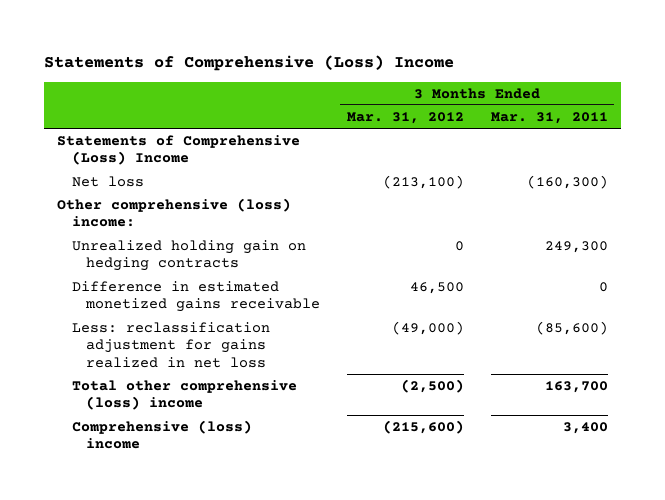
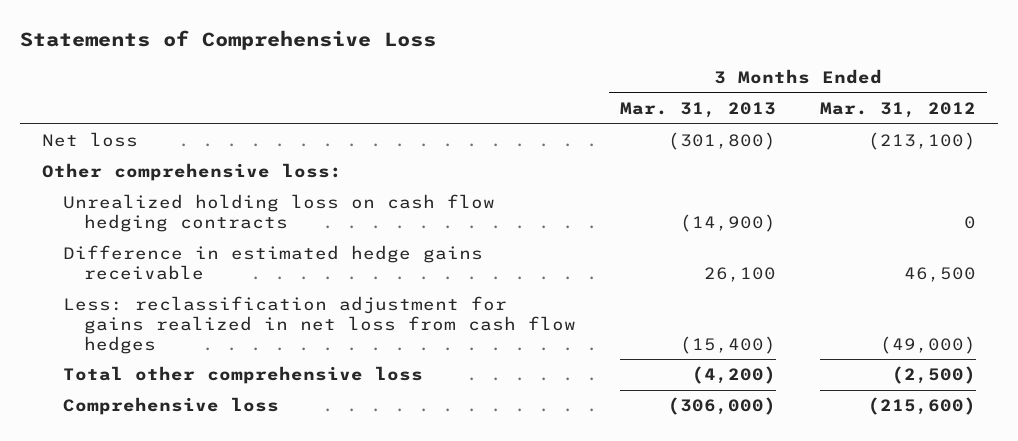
[43,54,454,71] Statements of Comprehensive (Loss) Income -> [20,29,437,50] Statements of Comprehensive Loss
[490,111,608,124] Mar. 31, 2011 -> none
none -> [620,101,777,118] Mar. 31, 2013
[56,134,300,166] Statements of Comprehensive (Loss) Income -> none
[56,197,291,228] Other comprehensive (loss) income: -> [42,163,343,182] Other comprehensive loss:
[71,239,306,272] Unrealized holding gain on hedging contracts -> [63,194,496,232] Unrealized holding loss on cash flow hedging contracts
[71,280,321,313] Difference in estimated monetized gains receivable -> [63,245,484,280] Difference in estimated hedge gains receivable
[71,321,270,368] Less: reclassification adjustment for gains realized in net loss -> [63,296,577,354] Less: reclassification adjustment for gains realized in net loss from cash flow hedges
[71,379,297,411] Total other comprehensive (loss) income -> [63,366,424,385] Total other comprehensive loss
[71,419,252,450] Comprehensive (loss) income -> [63,397,280,416] Comprehensive loss

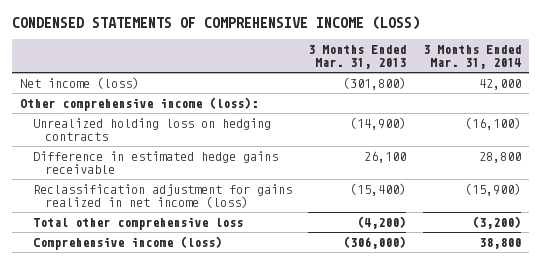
[20,29,437,50] Statements of Comprehensive Loss -> [11,16,420,31] CONDENSED STATEMENTS OF COMPREHENSIVE INCOME (LOSS)
[820,101,977,118] Mar. 31, 2012 -> none
none -> [422,44,521,70] 3 Months Ended Mar. 31, 2014
[42,132,139,148] Net loss -> [20,76,140,89] Net income (loss)
[42,163,343,182] Other comprehensive loss: -> [20,96,259,111] Other comprehensive income (loss):
[63,194,496,232] Unrealized holding loss on cash flow hedging contracts -> [32,117,271,142] Unrealized holding loss on hedging contracts
[63,296,577,354] Less: reclassification adjustment for gains realized in net loss from cash flow hedges -> [32,183,292,209] Reclassification adjustment for gains realized in net income (loss)
[63,397,280,416] Comprehensive loss -> [32,235,222,250] Comprehensive income (loss)

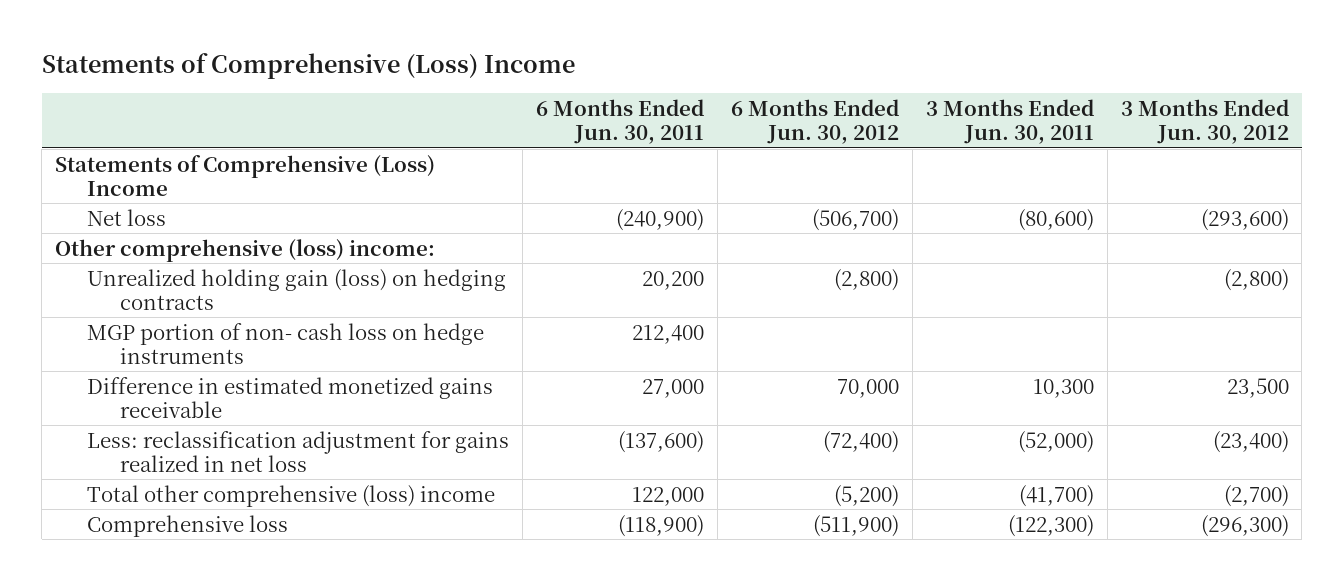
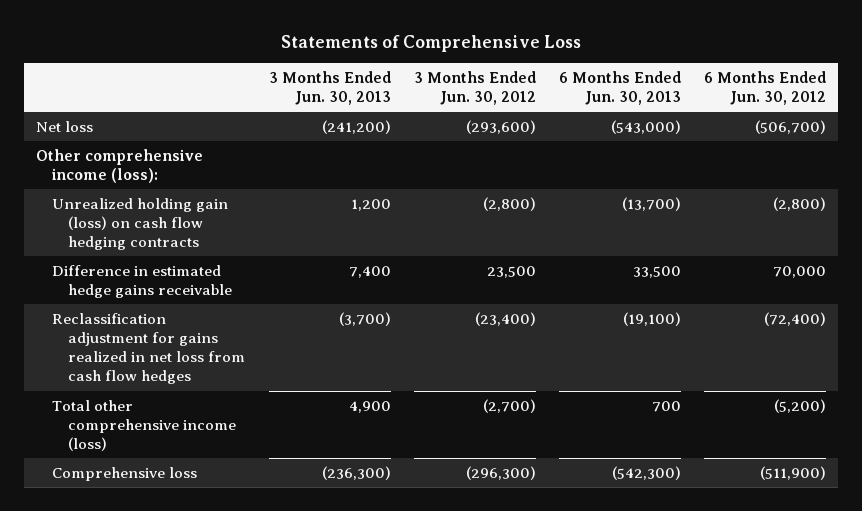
[41,53,575,80] Statements of Comprehensive (Loss) Income -> [280,34,581,52] Statements of Comprehensive Loss
[536,99,705,145] 6 Months Ended Jun. 30, 2011 -> none
[925,99,1094,145] 3 Months Ended Jun. 30, 2011 -> none
none -> [268,71,391,106] 3 Months Ended Jun. 30, 2013
none -> [559,71,682,106] 6 Months Ended Jun. 30, 2013
[55,154,436,196] Statements of Comprehensive (Loss) Income -> none
[87,322,485,364] MGP portion of non- cash loss on hedge instruments -> none
[55,238,436,262] Other comprehensive (loss) income: -> [35,148,203,183] Other comprehensive income (loss):
[87,268,507,310] Unrealized holding gain (loss) on hedging contracts -> [51,197,228,251] Unrealized holding gain (loss) on cash flow hedging contracts
[87,376,494,418] Difference in estimated monetized gains receivable -> [51,264,233,298] Difference in estimated hedge gains receivable
[87,430,510,472] Less: reclassification adjustment for gains realized in net loss -> [51,312,246,385] Reclassification adjustment for gains realized in net loss from cash flow hedges
[87,484,496,507] Total other comprehensive (loss) income -> [51,399,237,452] Total other comprehensive income (loss)

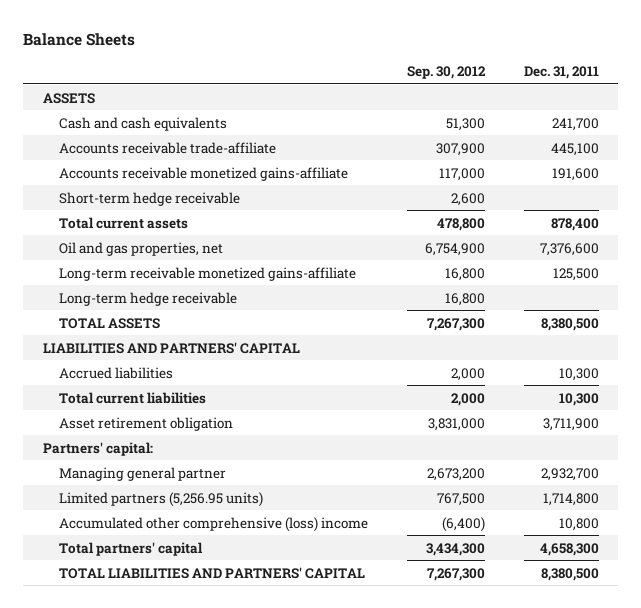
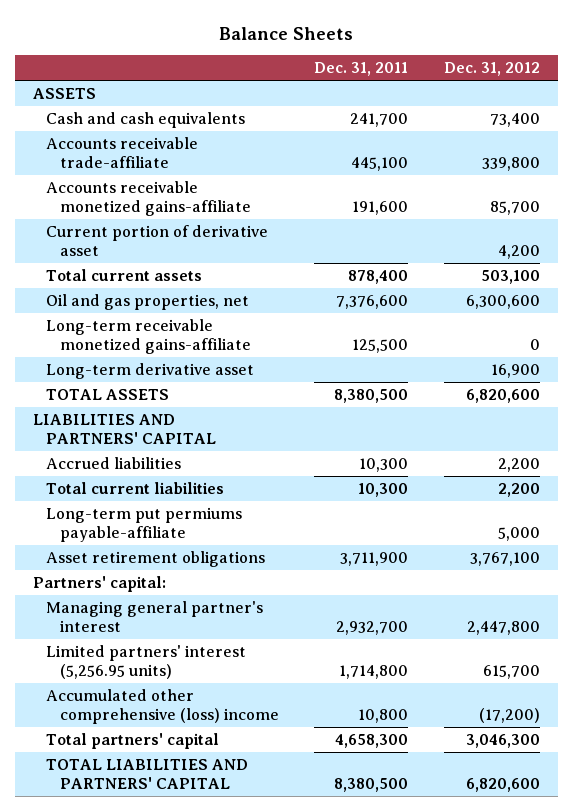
[406,65,486,79] Sep. 30, 2012 -> none
none -> [444,62,541,77] Dec. 31, 2012
[59,191,241,206] Short-term hedge receivable -> [46,224,269,257] Current portion of derivative asset
[59,291,238,306] Long-term hedge receivable -> [46,362,255,379] Long-term derivative asset
none -> [46,506,243,543] Long-term put permiums payable-affiliate
[59,416,234,431] Asset retirement obligation -> [46,550,266,567] Asset retirement obligations
[59,466,227,481] Managing general partner -> [46,600,264,633] Managing general partner's interest
[59,491,264,507] Limited partners (5,256.95 units) -> [46,644,247,680] Limited partners' interest (5,256.95 units)

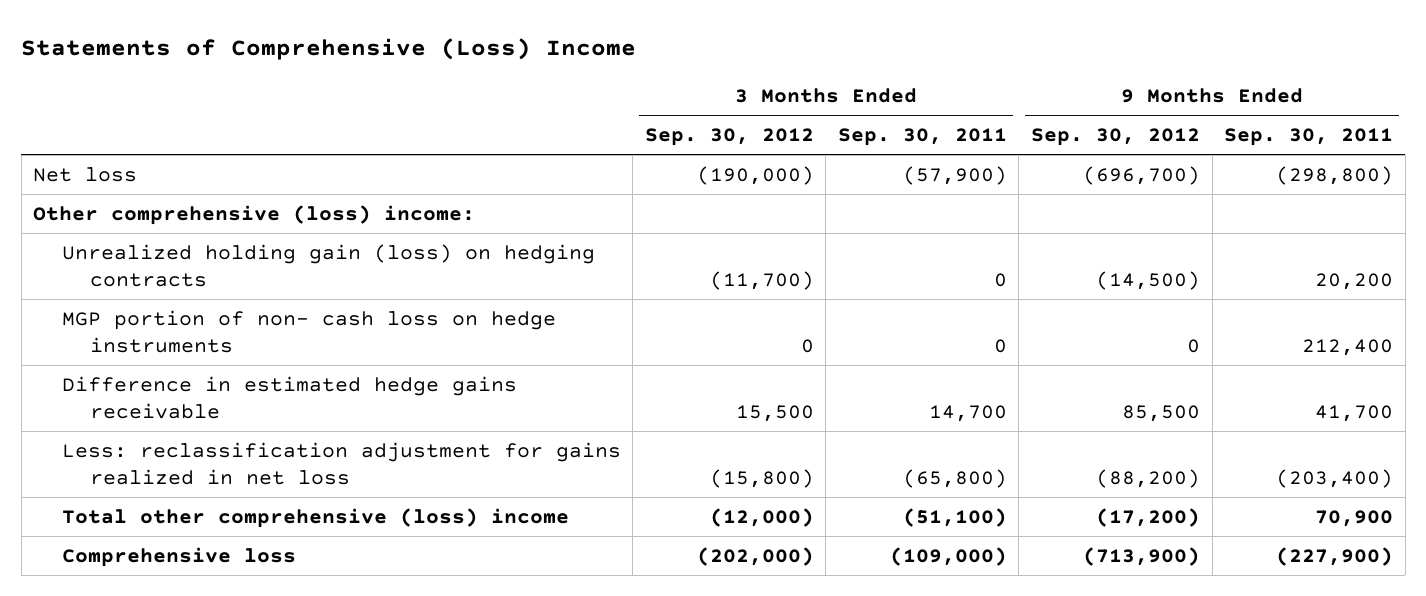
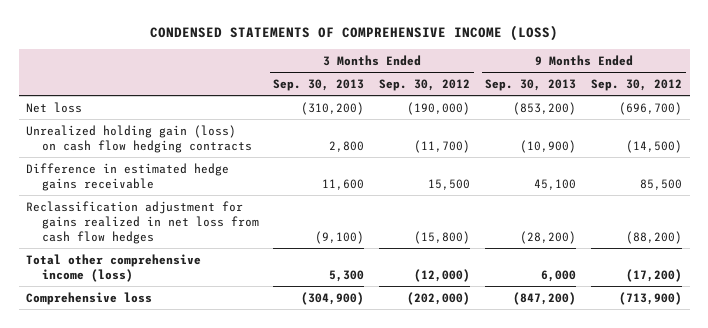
[21,37,637,60] Statements of Comprehensive (Loss) Income -> [150,25,559,42] CONDENSED STATEMENTS OF COMPREHENSIVE INCOME (LOSS)
[837,128,1007,147] Sep. 30, 2011 -> none
[1224,128,1394,147] Sep. 30, 2011 -> none
none -> [273,78,365,91] Sep. 30, 2013
none -> [485,78,577,91] Sep. 30, 2013
[33,204,476,225] Other comprehensive (loss) income: -> none
[61,309,556,353] MGP portion of non- cash loss on hedge instruments -> none
[61,243,595,287] Unrealized holding gain (loss) on hedging contracts -> [26,124,252,153] Unrealized holding gain (loss) on cash flow hedging contracts
[61,441,621,485] Less: reclassification adjustment for gains realized in net loss -> [26,200,259,244] Reclassification adjustment for gains realized in net loss from cash flow hedges
[61,507,569,528] Total other comprehensive (loss) income -> [26,253,202,282] Total other comprehensive income (loss)

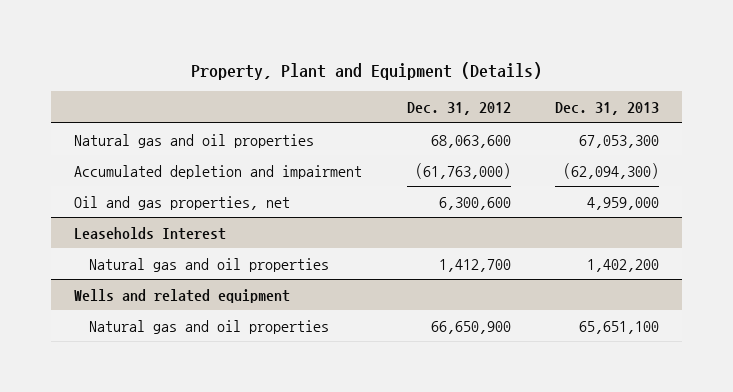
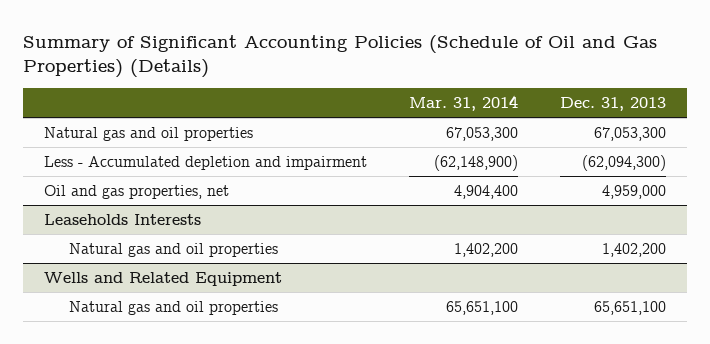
[190,61,542,80] Property, Plant and Equipment (Details) -> [23,34,658,79] Summary of Significant Accounting Policies (Schedule of Oil and Gas Properties) (Details)
[406,101,511,115] Dec. 31, 2012 -> none
none -> [409,95,519,112] Mar. 31, 2014
[73,164,362,179] Accumulated depletion and impairment -> [44,156,368,171] Less - Accumulated depletion and impairment
[73,226,226,240] Leaseholds Interest -> [44,214,202,226] Leaseholds Interests
[73,288,290,303] Wells and related equipment -> [44,272,283,287] Wells and Related Equipment

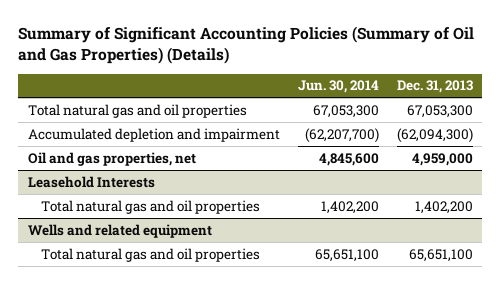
[23,34,658,79] Summary of Significant Accounting Policies (Schedule of Oil and Gas Properties) (Details) -> [18,26,475,65] Summary of Significant Accounting Policies (Summary of Oil and Gas Properties) (Details)
[409,95,519,112] Mar. 31, 2014 -> none
none -> [297,80,379,94] Jun. 30, 2014
[44,127,254,142] Natural gas and oil properties -> [27,103,247,118] Total natural gas and oil properties
[44,156,368,171] Less - Accumulated depletion and impairment -> [27,127,280,142] Accumulated depletion and impairment
[44,214,202,226] Leaseholds Interests -> [27,175,155,188] Leasehold Interests
[68,243,278,258] Natural gas and oil properties -> [41,199,261,214] Total natural gas and oil properties
[44,272,283,287] Wells and Related Equipment -> [27,223,212,238] Wells and related equipment
[68,301,278,316] Natural gas and oil properties -> [41,247,261,262] Total natural gas and oil properties

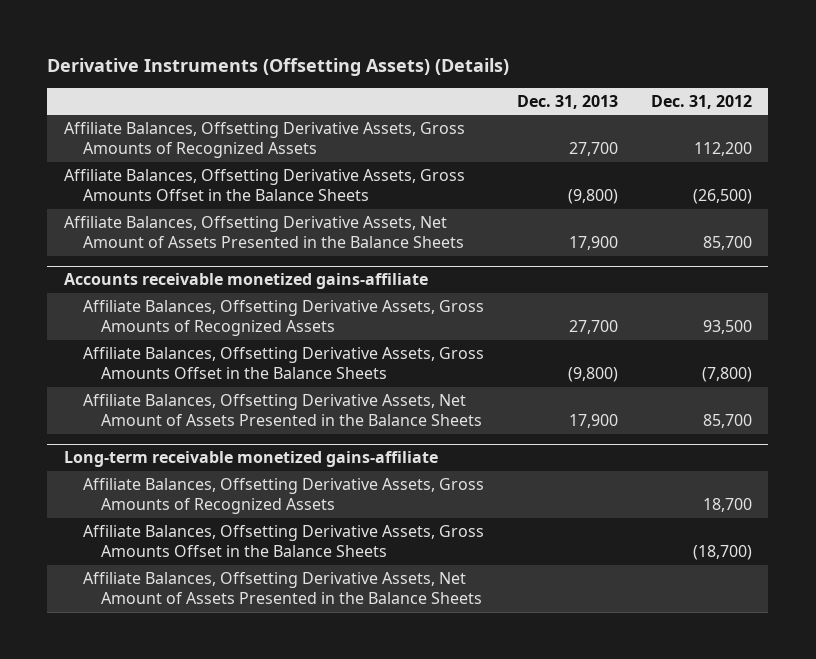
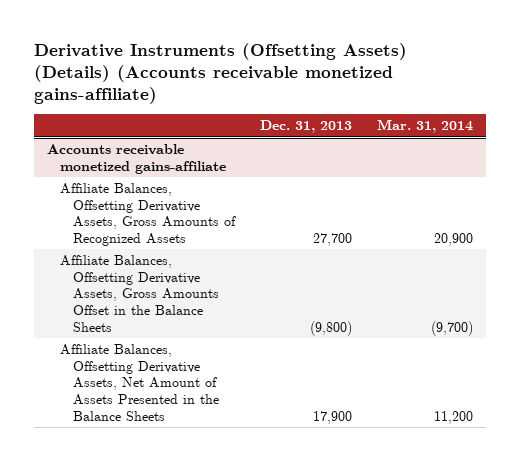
[47,57,510,76] Derivative Instruments (Offsetting Assets) (Details) -> [34,43,408,105] Derivative Instruments (Offsetting Assets) (Details) (Accounts receivable monetized gains-affiliate)
[650,94,752,109] Dec. 31, 2012 -> none
none -> [377,119,474,134] Mar. 31, 2014
[63,121,465,159] Affiliate Balances, Offsetting Derivative Assets, Gross Amounts of Recognized Assets -> none
[63,168,465,202] Affiliate Balances, Offsetting Derivative Assets, Gross Amounts Offset in the Balance Sheets -> none
[63,215,464,249] Affiliate Balances, Offsetting Derivative Assets, Net Amount of Assets Presented in the Balance Sheets -> none
[63,451,438,468] Long-term receivable monetized gains-affiliate -> none
[82,477,484,515] Affiliate Balances, Offsetting Derivative Assets, Gross Amounts of Recognized Assets -> none
[82,524,484,558] Affiliate Balances, Offsetting Derivative Assets, Gross Amounts Offset in the Balance Sheets -> none
[82,571,483,605] Affiliate Balances, Offsetting Derivative Assets, Net Amount of Assets Presented in the Balance Sheets -> none

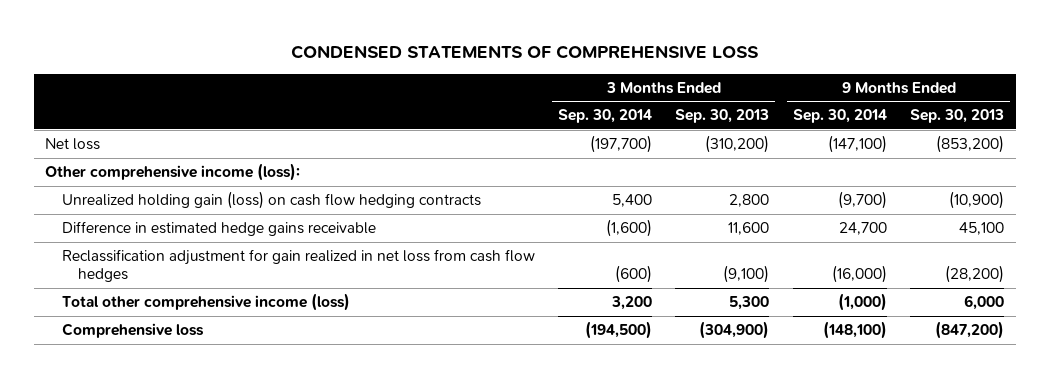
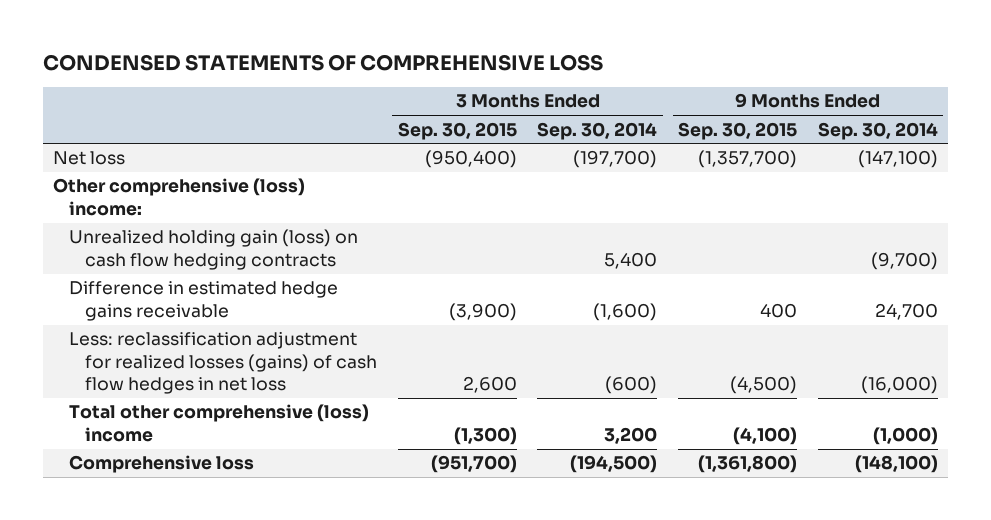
[675,109,770,124] Sep. 30, 2013 -> none
[910,109,1005,124] Sep. 30, 2013 -> none
none -> [397,121,517,140] Sep. 30, 2015
none -> [678,121,798,140] Sep. 30, 2015
[45,163,301,182] Other comprehensive income (loss): -> [52,178,305,216] Other comprehensive (loss) income:
[61,249,535,283] Reclassification adjustment for gain realized in net loss from cash flow hedges -> [68,331,377,395] Less: reclassification adjustment for realized losses (gains) of cash flow hedges in net loss
[61,293,350,312] Total other comprehensive income (loss) -> [68,404,369,442] Total other comprehensive (loss) income

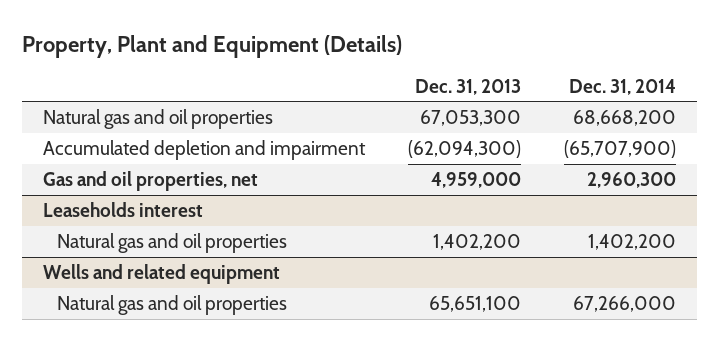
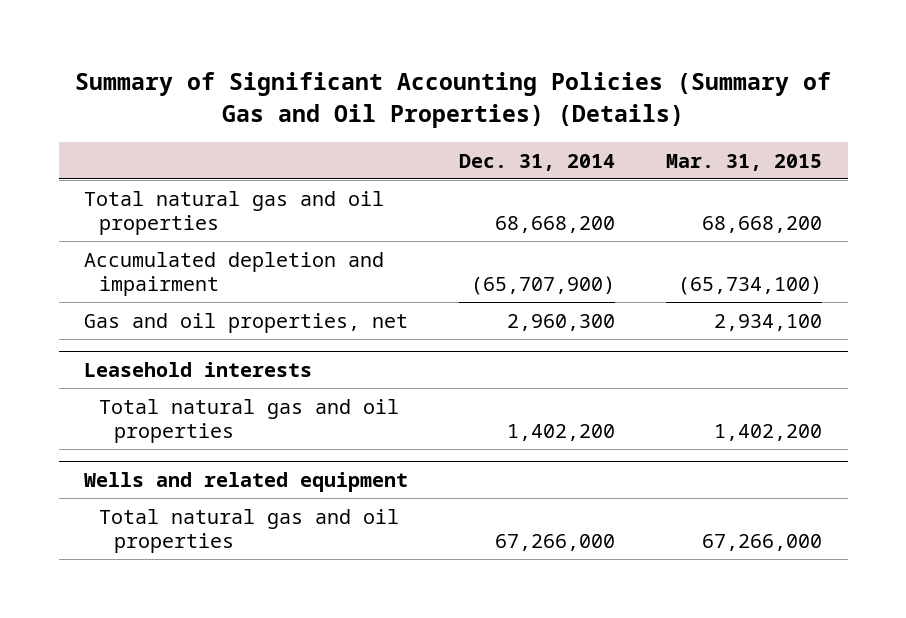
[21,34,402,58] Property, Plant and Equipment (Details) -> [75,72,832,128] Summary of Significant Accounting Policies (Summary of Gas and Oil Properties) (Details)
[415,78,522,95] Dec. 31, 2013 -> none
none -> [666,153,823,171] Mar. 31, 2015
[43,108,274,129] Natural gas and oil properties -> [84,190,385,235] Total natural gas and oil properties
[43,201,204,217] Leaseholds interest -> [84,361,313,377] Leasehold interests
[56,232,287,253] Natural gas and oil properties -> [99,398,400,443] Total natural gas and oil properties
[56,294,287,315] Natural gas and oil properties -> [99,508,400,553] Total natural gas and oil properties

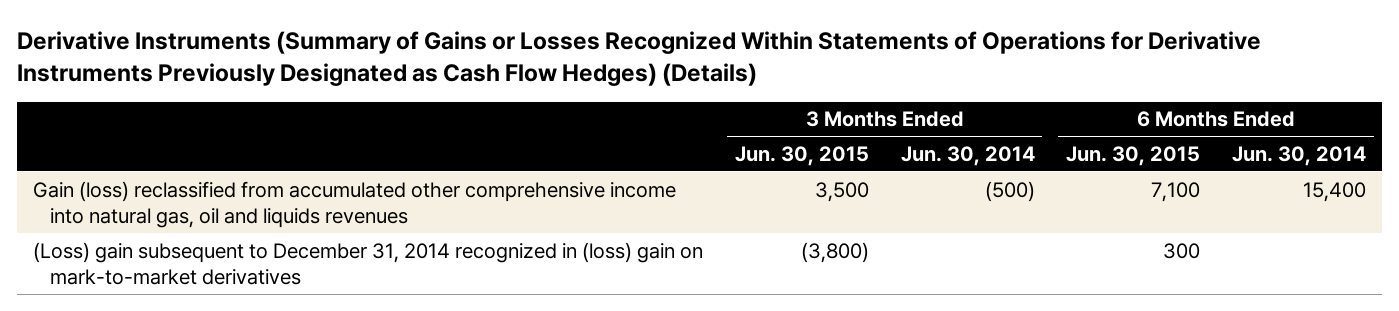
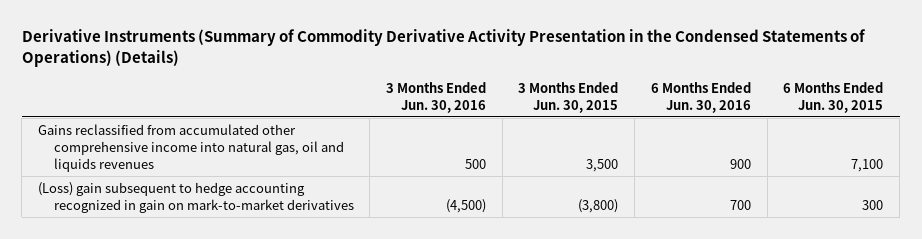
[17,31,1262,87] Derivative Instruments (Summary of Gains or Losses Recognized Within Statements of Operations for Derivative Instruments Previously Designated as Cash Flow Hedges) (Details) -> [21,29,866,67] Derivative Instruments (Summary of Commodity Derivative Activity Presentation in the Condensed Statements of Operations) (Details)
[900,145,1035,166] Jun. 30, 2014 -> none
[1231,145,1366,166] Jun. 30, 2014 -> none
none -> [386,81,487,113] 3 Months Ended Jun. 30, 2016
none -> [650,81,751,113] 6 Months Ended Jun. 30, 2016
[33,180,677,228] Gain (loss) reclassified from accumulated other comprehensive income into natural gas, oil and liquids revenues -> [38,123,344,172] Gains reclassified from accumulated other comprehensive income into natural gas, oil and liquids revenues
[33,241,704,285] (Loss) gain subsequent to December 31, 2014 recognized in (loss) gain on mark-to-market derivatives -> [38,181,354,213] (Loss) gain subsequent to hedge accounting recognized in gain on mark-to-market derivatives

